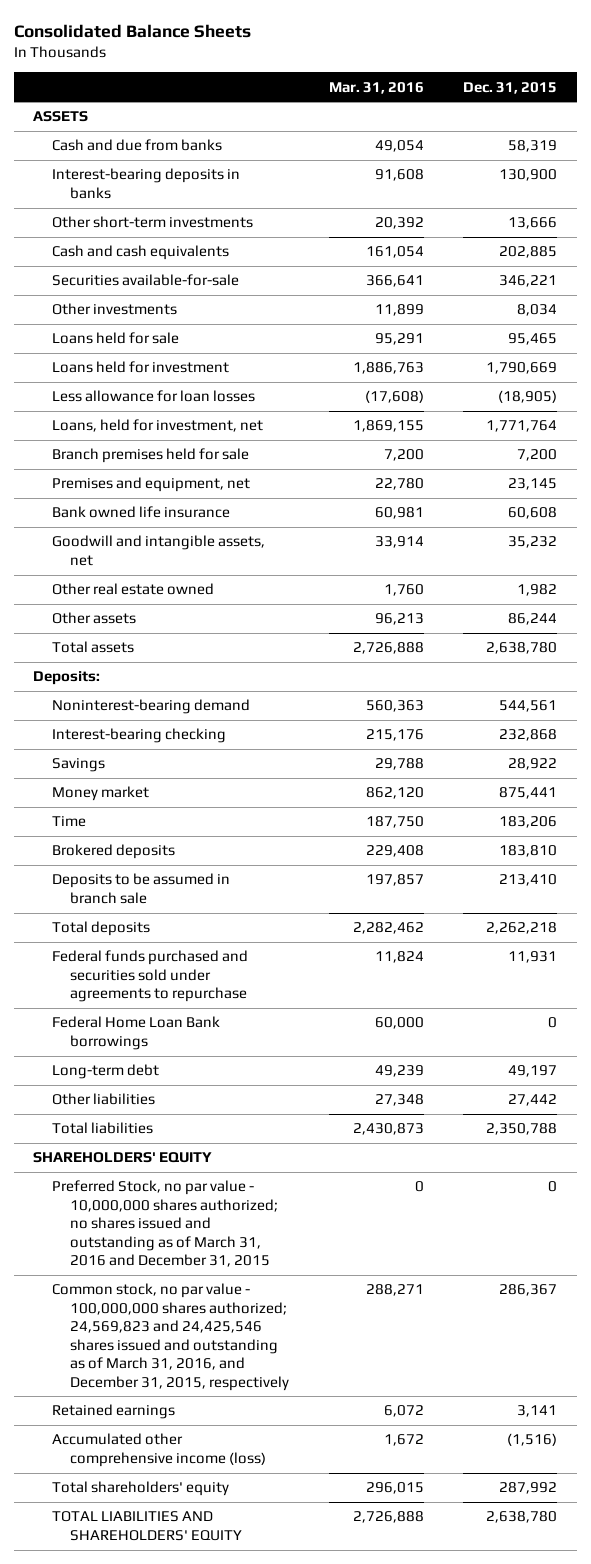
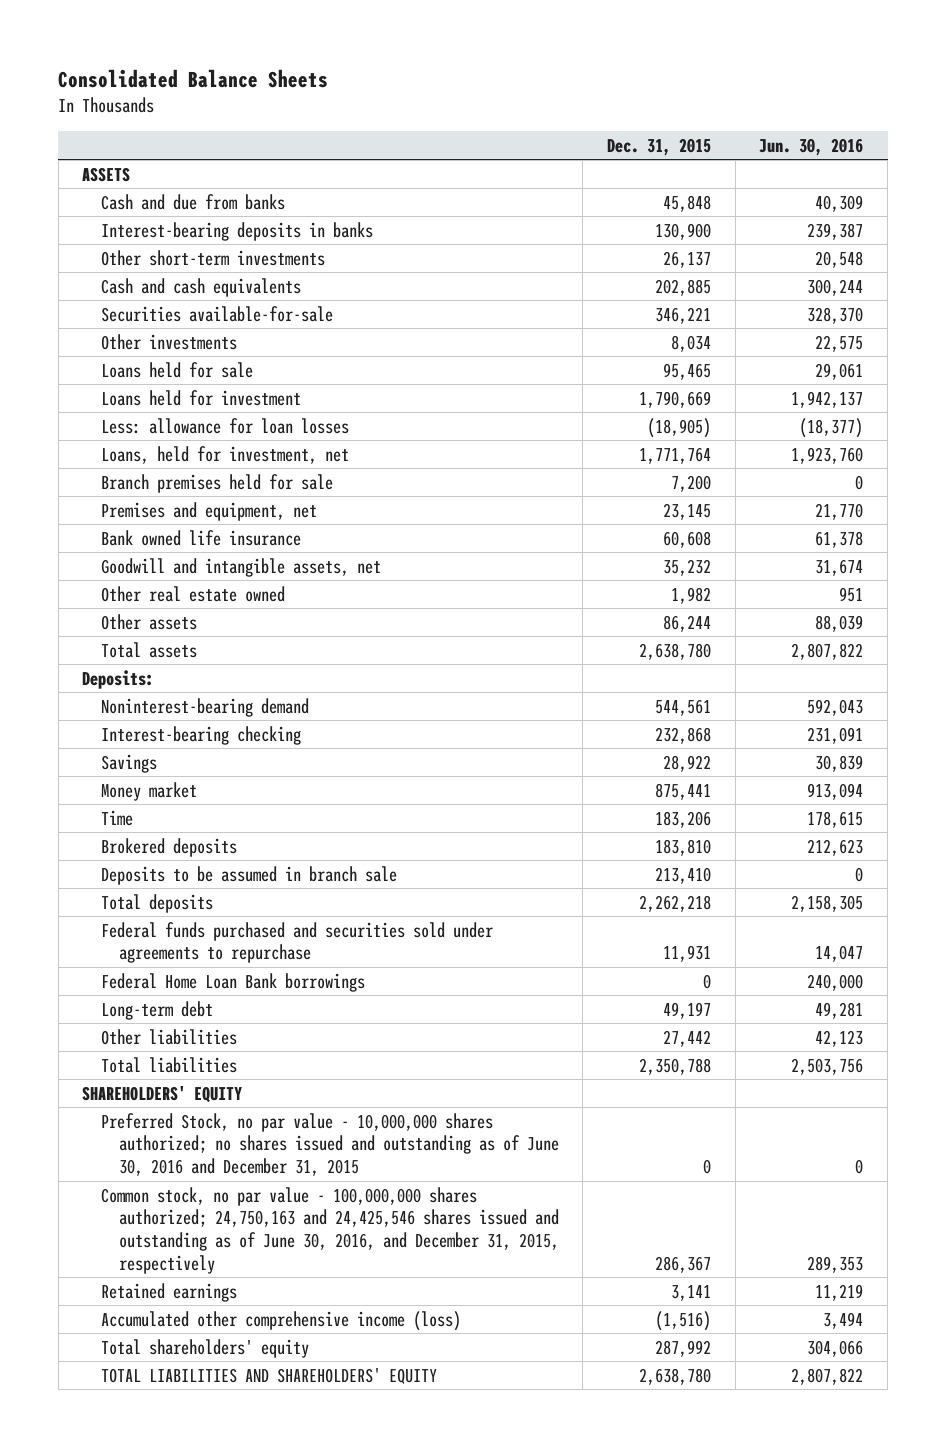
[328,81,424,94] Mar. 31, 2016 -> none
none -> [759,137,864,156] Jun. 30, 2016
[508,140,558,153] 58,319 -> [663,194,712,212] 45,848
[508,217,558,230] 13,666 -> [663,250,712,268] 26,137
[51,390,255,403] Less allowance for loan losses -> [100,417,349,434] Less: allowance for loan losses
[51,1180,278,1268] Preferred Stock, no par value - 10,000,000 shares authorized; no shares issued and outstanding as of March 31, 2016 and December 31, 2015 -> [100,1112,559,1176] Preferred Stock, no par value - 10,000,000 shares authorized; no shares issued and outstanding as of June 30, 2016 and December 31, 2015
[51,1283,289,1391] Common stock, no par value - 100,000,000 shares authorized; 24,569,823 and 24,425,546 shares issued and outstanding as of March 31, 2016, and December 31, 2015, respectively -> [100,1186,559,1274] Common stock, no par value - 100,000,000 shares authorized; 24,750,163 and 24,425,546 shares issued and outstanding as of June 30, 2016, and December 31, 2015, respectively

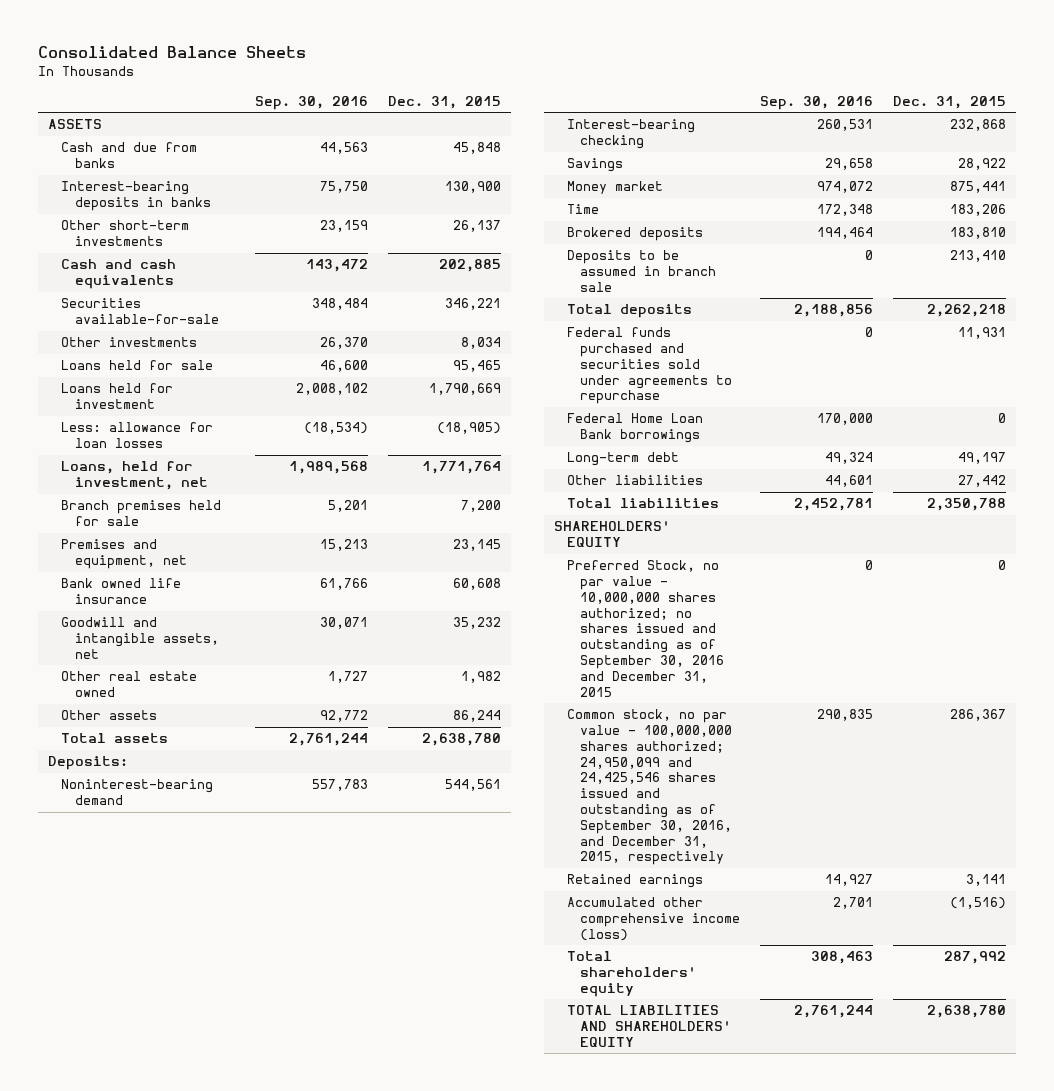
[759,137,864,156] Jun. 30, 2016 -> none
none -> [254,95,368,110] Sep. 30, 2016
[100,1112,559,1176] Preferred Stock, no par value - 10,000,000 shares authorized; no shares issued and outstanding as of June 30, 2016 and December 31, 2015 -> [566,560,725,697] Preferred Stock, no par value - 10,000,000 shares authorized; no shares issued and outstanding as of September 30, 2016 and December 31, 2015
[100,1186,559,1274] Common stock, no par value - 100,000,000 shares authorized; 24,750,163 and 24,425,546 shares issued and outstanding as of June 30, 2016, and December 31, 2015, respectively -> [566,709,733,866] Common stock, no par value - 100,000,000 shares authorized; 24,950,099 and 24,425,546 shares issued and outstanding as of September 30, 2016, and December 31, 2015, respectively

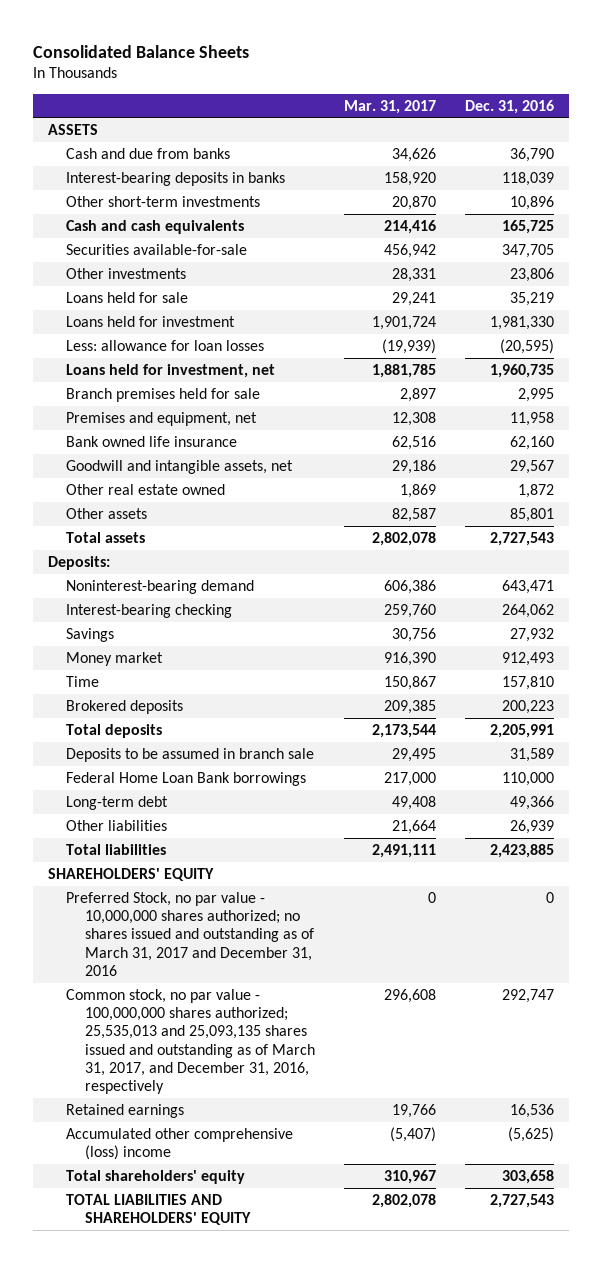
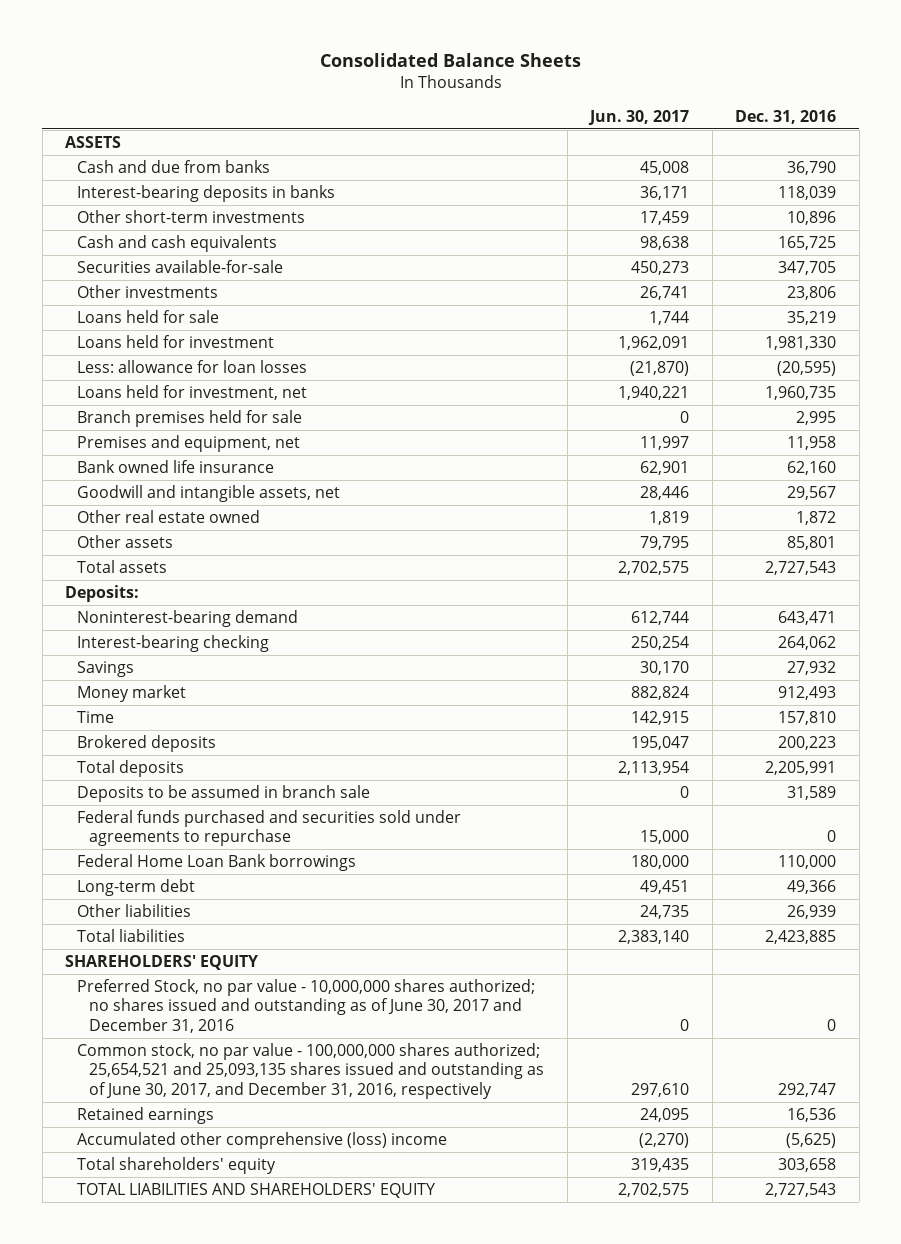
[343,99,436,114] Mar. 31, 2017 -> none
none -> [588,109,690,125] Jun. 30, 2017
none -> [77,810,462,847] Federal funds purchased and securities sold under agreements to repurchase
[66,891,314,977] Preferred Stock, no par value - 10,000,000 shares authorized; no shares issued and outstanding as of March 31, 2017 and December 31, 2016 -> [77,979,536,1033] Preferred Stock, no par value - 10,000,000 shares authorized; no shares issued and outstanding as of June 30, 2017 and December 31, 2016
[66,988,315,1095] Common stock, no par value - 100,000,000 shares authorized; 25,535,013 and 25,093,135 shares issued and outstanding as of March 31, 2017, and December 31, 2016, respectively -> [77,1043,545,1099] Common stock, no par value - 100,000,000 shares authorized; 25,654,521 and 25,093,135 shares issued and outstanding as of June 30, 2017, and December 31, 2016, respectively

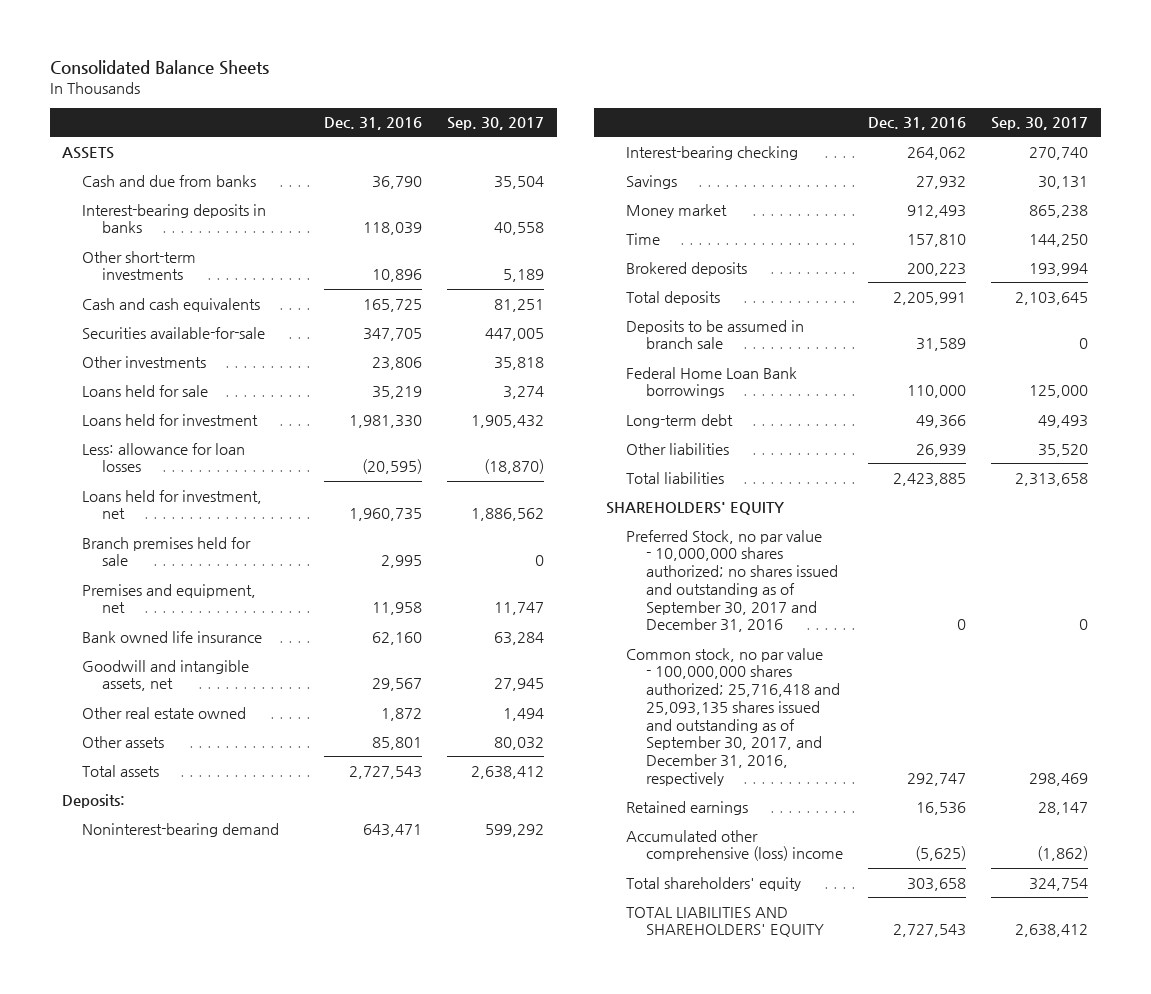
[588,109,690,125] Jun. 30, 2017 -> none
none -> [447,117,545,131] Sep. 30, 2017
[77,810,462,847] Federal funds purchased and securities sold under agreements to repurchase -> none
[77,979,536,1033] Preferred Stock, no par value - 10,000,000 shares authorized; no shares issued and outstanding as of June 30, 2017 and December 31, 2016 -> [626,529,839,633] Preferred Stock, no par value - 10,000,000 shares authorized; no shares issued and outstanding as of September 30, 2017 and December 31, 2016
[77,1043,545,1099] Common stock, no par value - 100,000,000 shares authorized; 25,654,521 and 25,093,135 shares issued and outstanding as of June 30, 2017, and December 31, 2016, respectively -> [626,647,841,786] Common stock, no par value - 100,000,000 shares authorized; 25,716,418 and 25,093,135 shares issued and outstanding as of September 30, 2017, and December 31, 2016, respectively

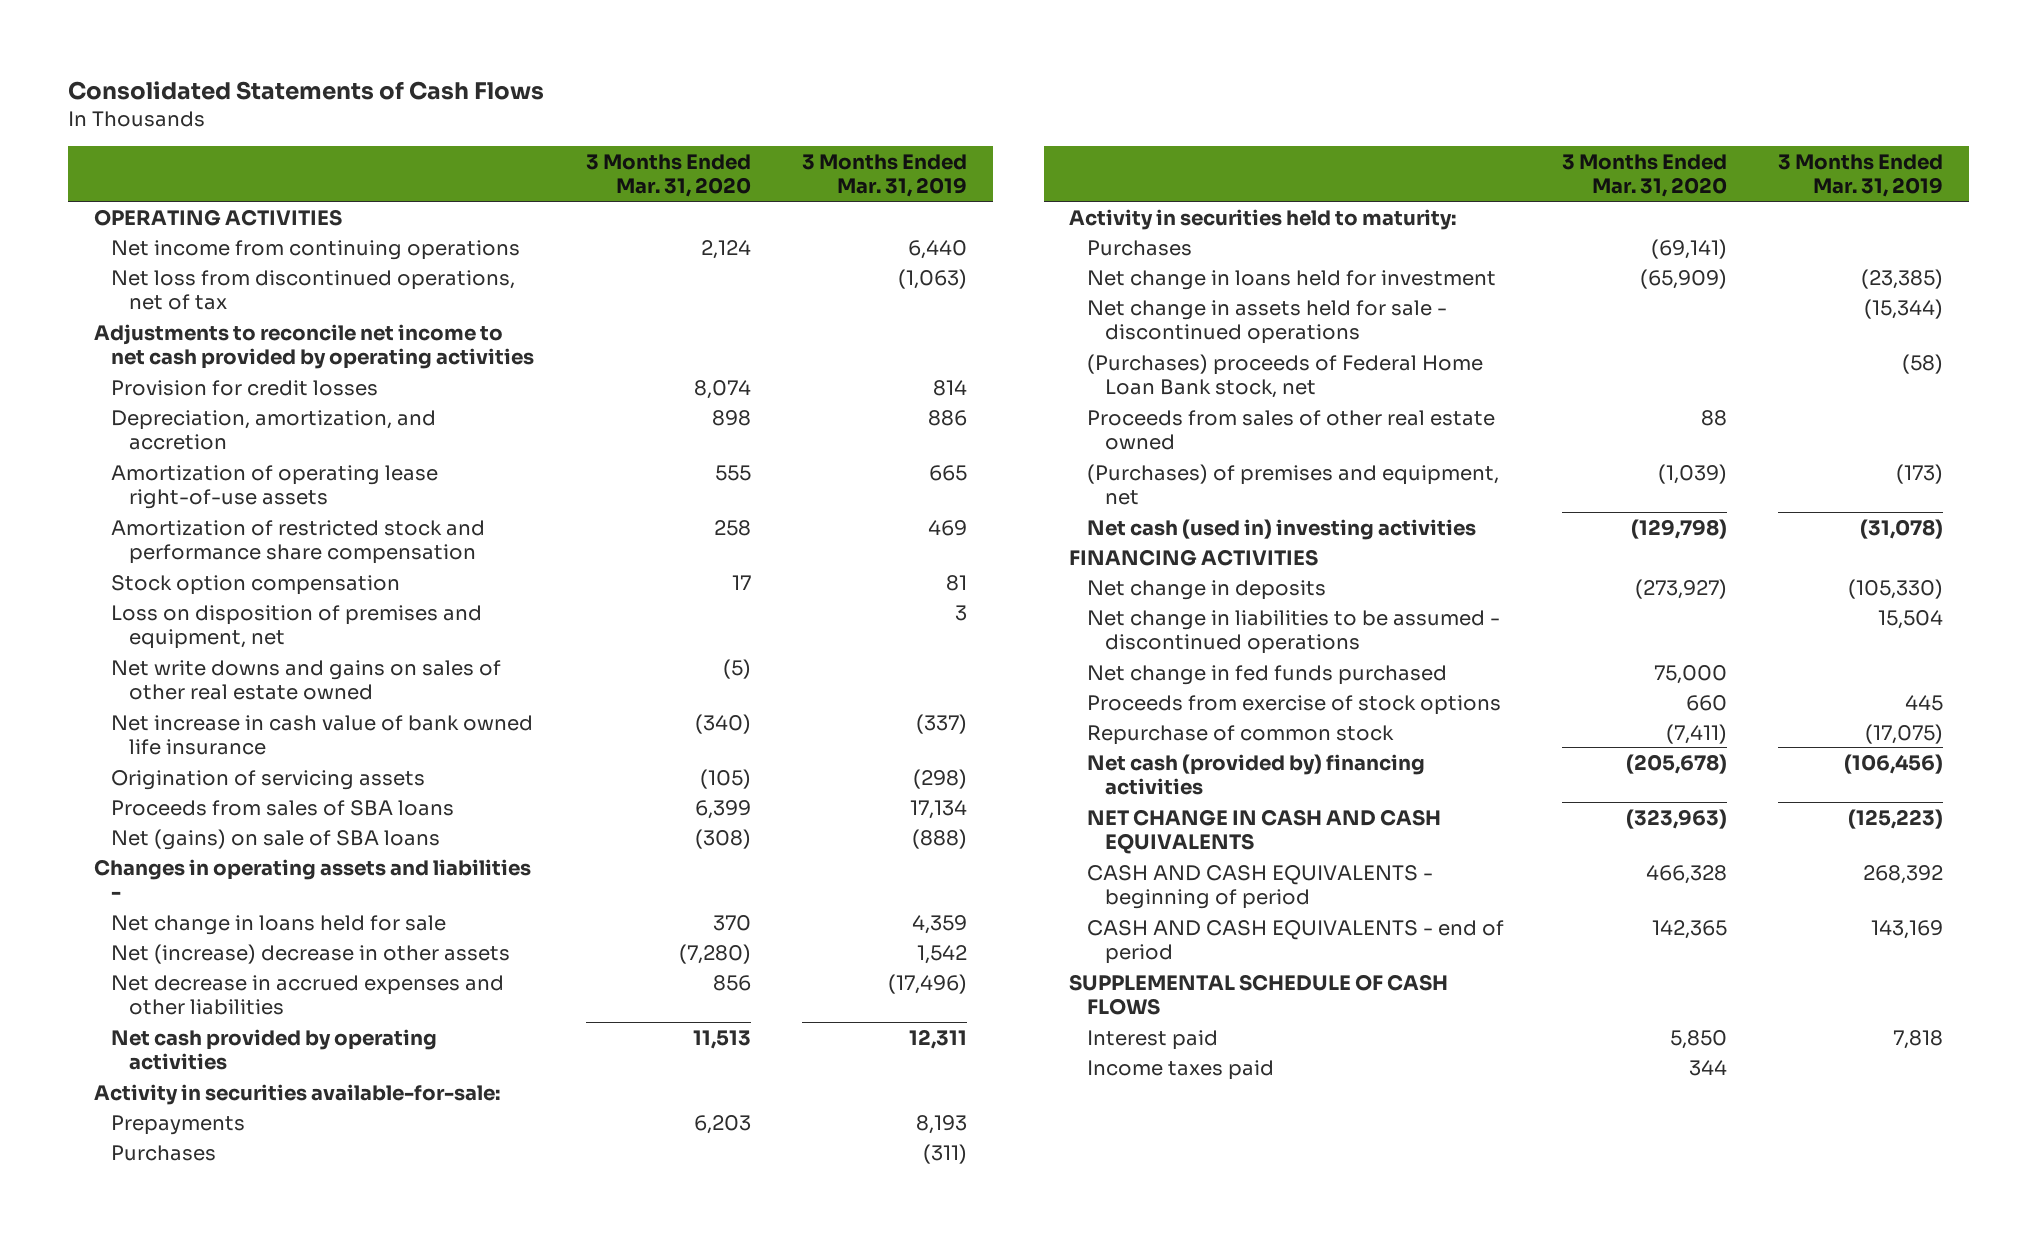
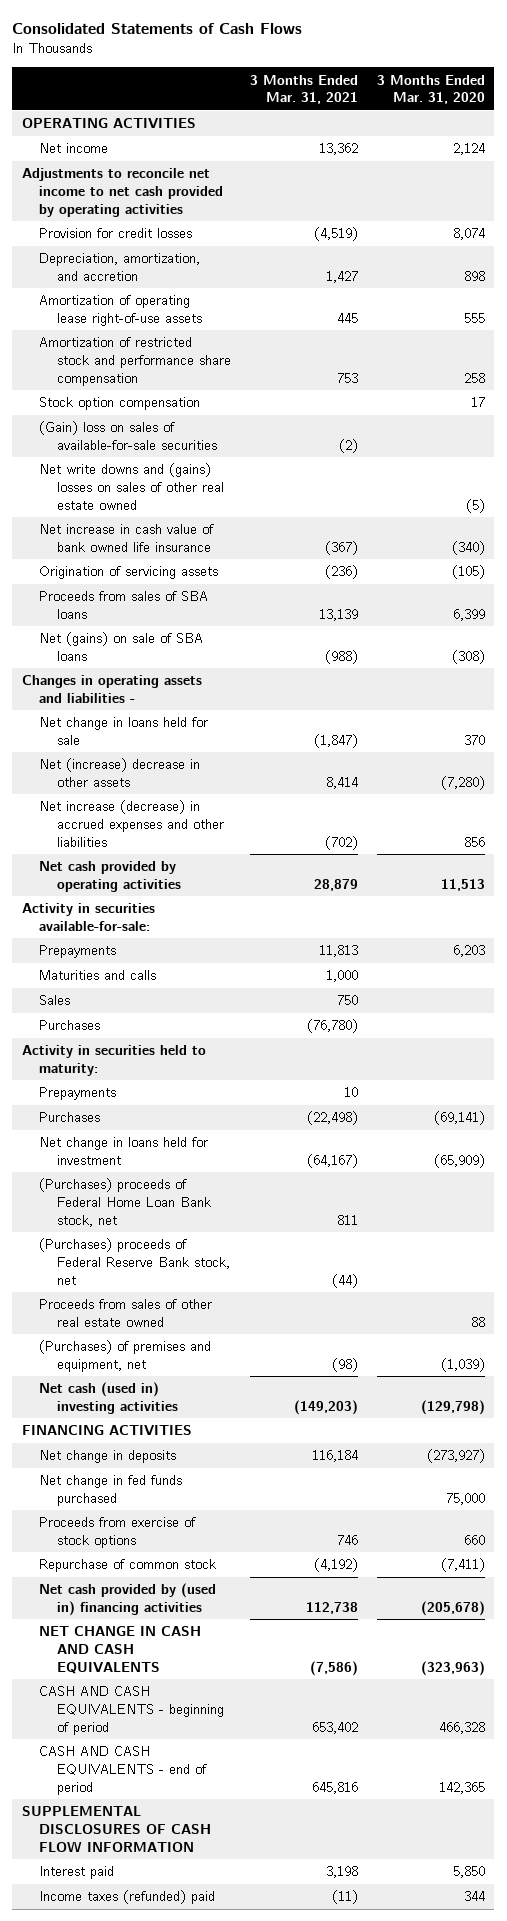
[802,153,968,198] 3 Months Ended Mar. 31, 2019 -> none
none -> [249,74,358,105] 3 Months Ended Mar. 31, 2021
[111,269,516,310] Net loss from discontinued operations, net of tax -> none
[111,239,521,260] Net income from continuing operations -> [39,143,109,154] Net income
[111,604,483,649] Loss on disposition of premises and equipment, net -> none
none -> [39,421,218,450] (Gain) loss on sales of available-for-sale securities
[111,659,502,700] Net write downs and gains on sales of other real estate owned -> [39,463,225,510] Net write downs and (gains) losses on sales of other real estate owned
[111,974,505,1015] Net decrease in accrued expenses and other liabilities -> [39,800,225,847] Net increase (decrease) in accrued expenses and other liabilities
none -> [39,970,157,981] Maturities and calls
none -> [39,995,71,1006] Sales
none -> [39,1087,117,1101] Prepayments
[1087,299,1448,344] Net change in assets held for sale - discontinued operations -> none
none -> [39,1238,231,1285] (Purchases) proceeds of Federal Reserve Bank stock, net
[1087,609,1501,654] Net change in liabilities to be assumed - discontinued operations -> none
[1087,753,1426,795] Net cash (provided by) financing activities -> [39,1583,217,1616] Net cash provided by (used in) financing activities
[1069,973,1449,1015] SUPPLEMENTAL SCHEDULE OF CASH FLOWS -> [21,1806,212,1852] SUPPLEMENTAL DISCLOSURES OF CASH FLOW INFORMATION
[1087,1059,1275,1080] Income taxes paid -> [39,1890,216,1905] Income taxes (refunded) paid

